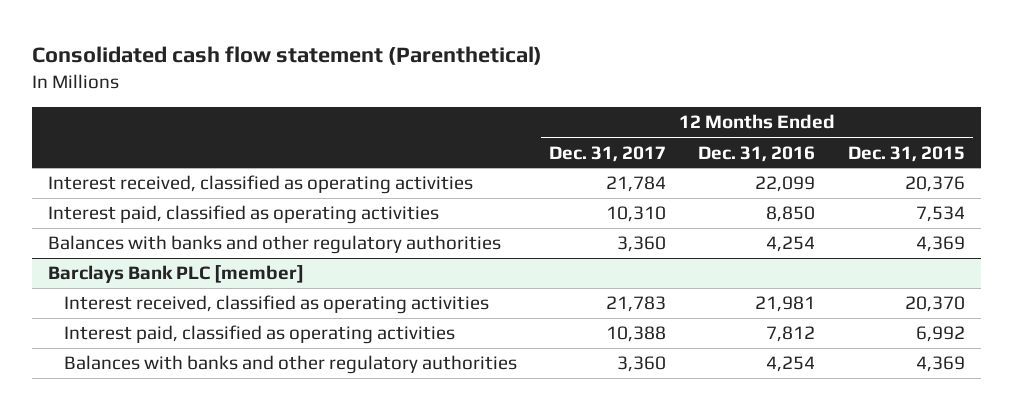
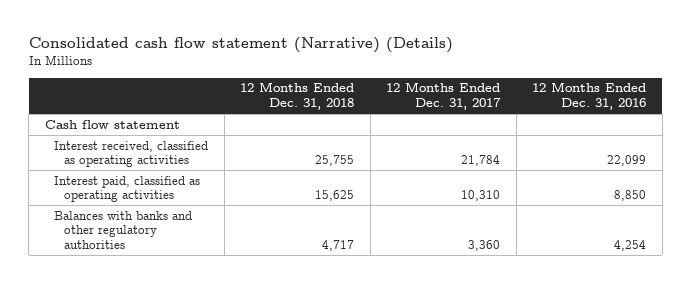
[32,45,543,65] Consolidated cash flow statement (Parenthetical) -> [28,37,453,54] Consolidated cash flow statement (Narrative) (Details)
[847,145,965,162] Dec. 31, 2015 -> none
none -> [240,82,355,111] 12 Months Ended Dec. 31, 2018
none -> [44,119,180,129] Cash flow statement
[48,265,305,284] Barclays Bank PLC [member] -> none
[63,295,489,315] Interest received, classified as operating activities -> none
[63,325,455,345] Interest paid, classified as operating activities -> none
[63,355,517,375] Balances with banks and other regulatory authorities -> none

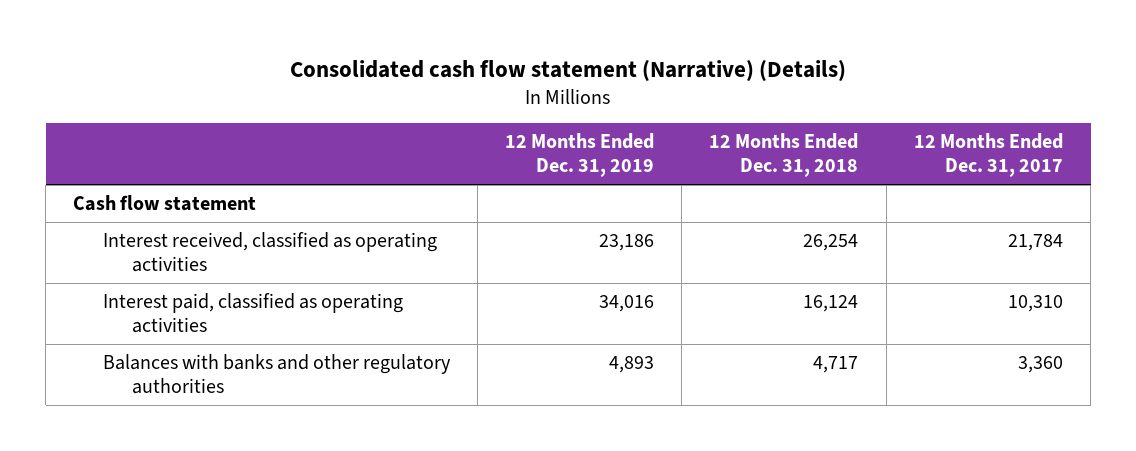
[532,82,647,111] 12 Months Ended Dec. 31, 2016 -> none
none -> [504,133,654,178] 12 Months Ended Dec. 31, 2019
[315,155,355,167] 25,755 -> [803,234,859,252] 26,254
[315,190,355,202] 15,625 -> [803,295,859,313] 16,124

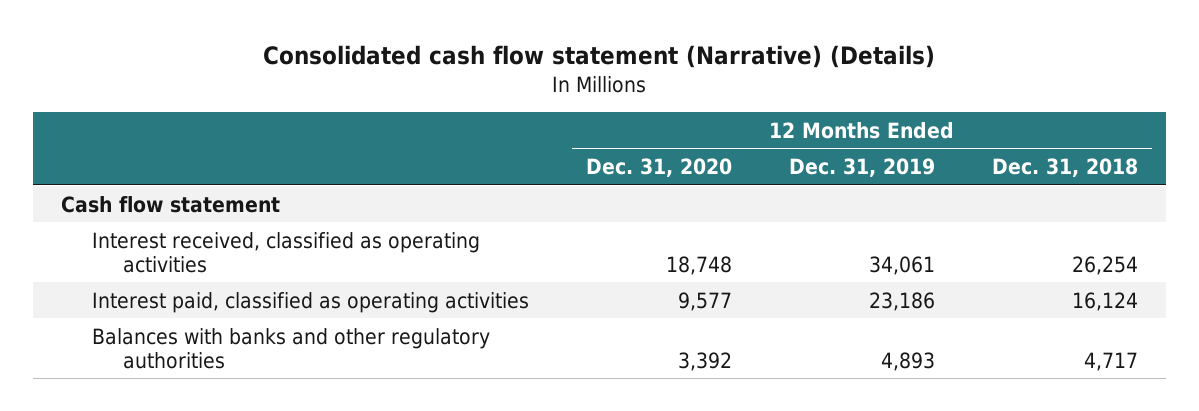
[913,133,1063,178] 12 Months Ended Dec. 31, 2017 -> none
none -> [586,157,733,177] Dec. 31, 2020
[598,234,654,252] 23,186 -> [868,255,935,275] 34,061
[598,295,654,313] 34,016 -> [868,291,935,311] 23,186

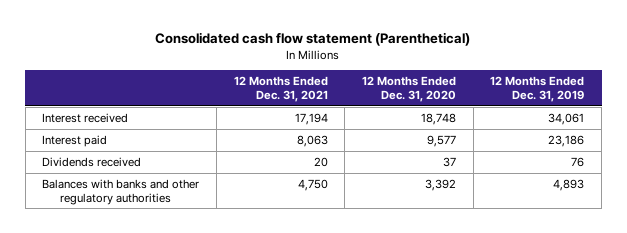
[263,45,936,69] Consolidated cash flow statement (Narrative) (Details) -> [155,32,471,47] Consolidated cash flow statement (Parenthetical)
[991,157,1138,177] Dec. 31, 2018 -> none
none -> [233,76,328,102] 12 Months Ended Dec. 31, 2021
[61,195,281,213] Cash flow statement -> none
[92,231,481,273] Interest received, classified as operating activities -> [42,112,129,123] Interest received
[92,291,530,313] Interest paid, classified as operating activities -> [42,134,108,147] Interest paid
none -> [42,156,142,167] Dividends received

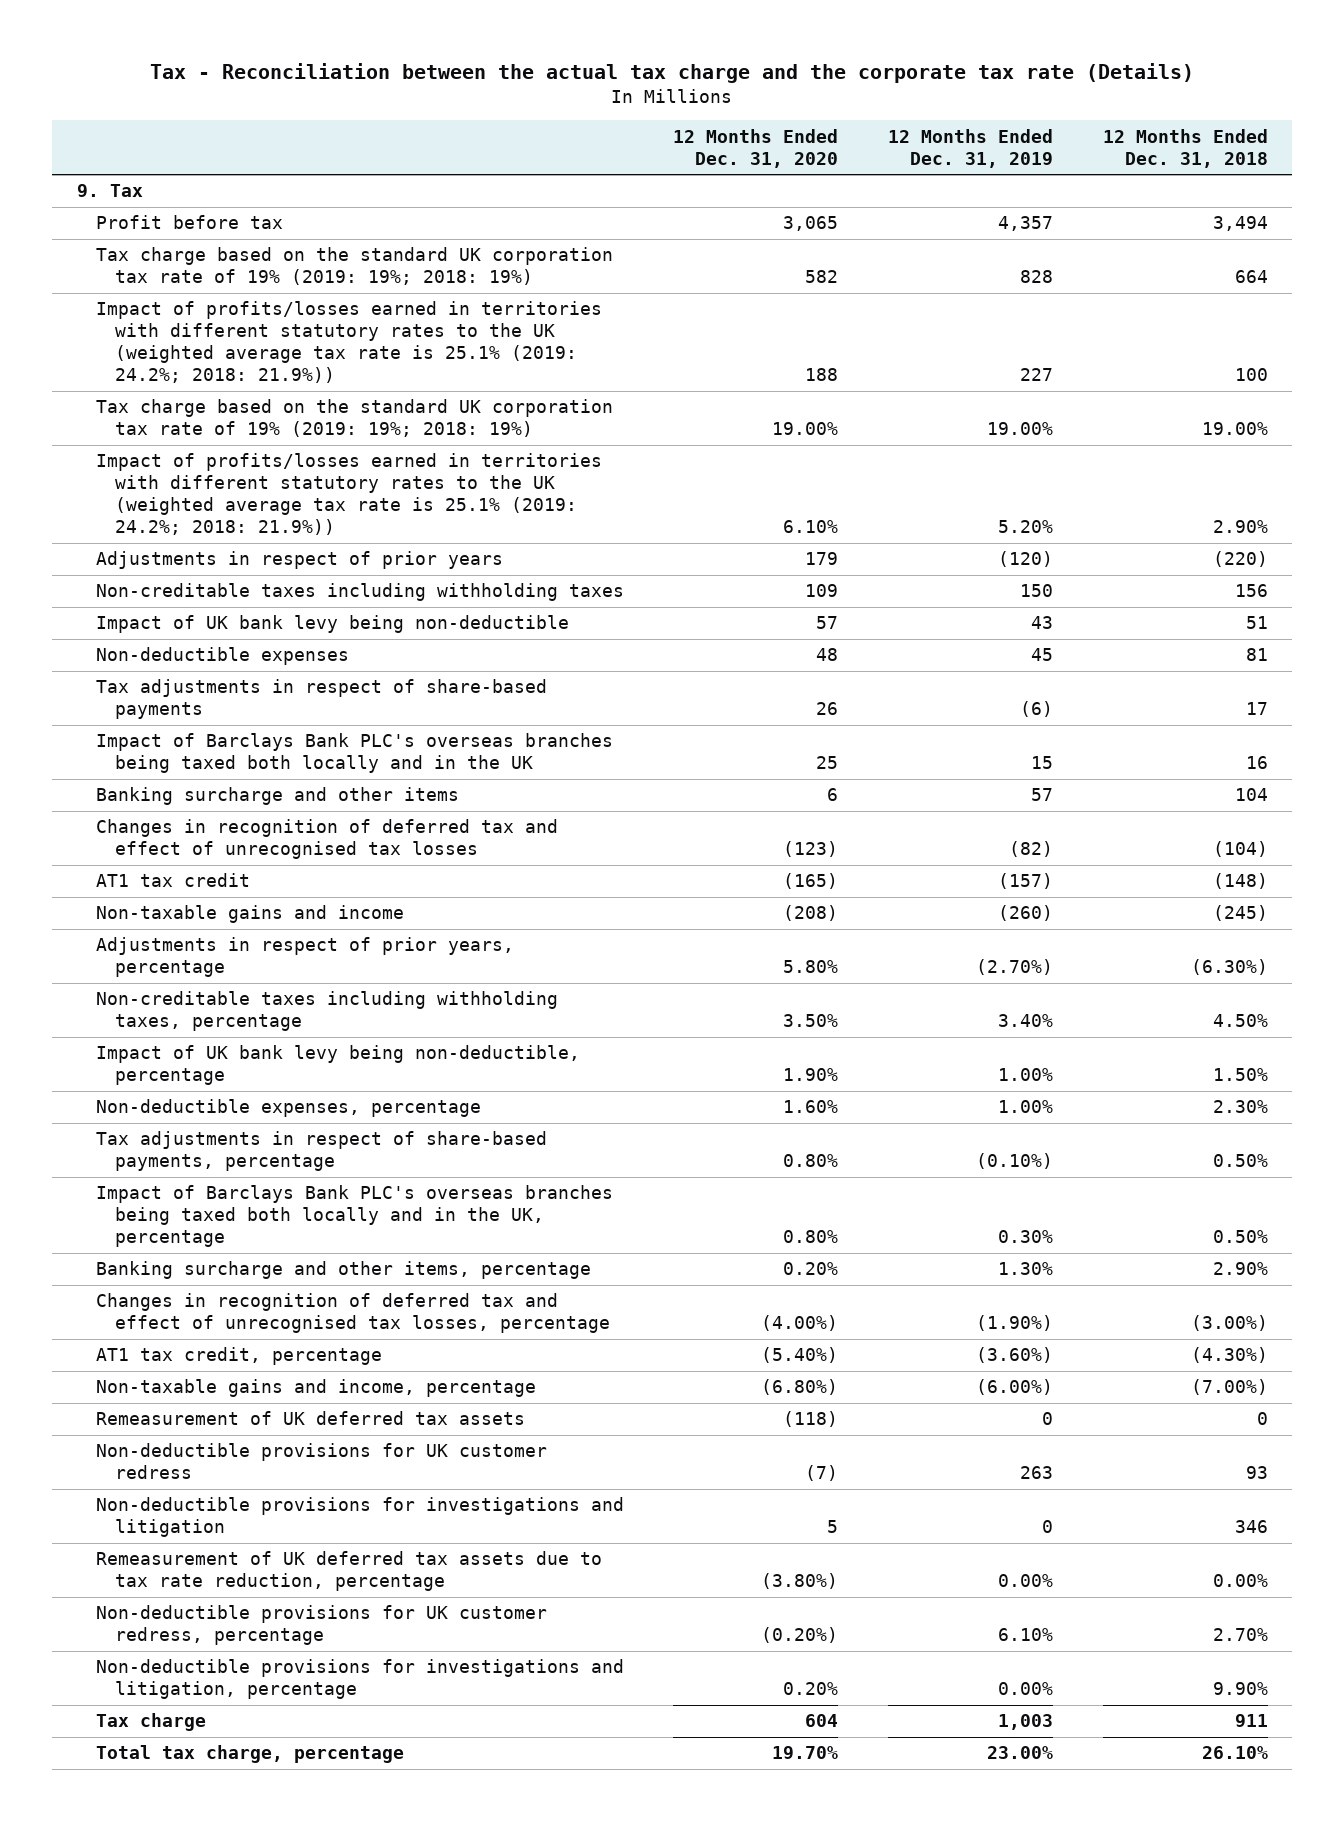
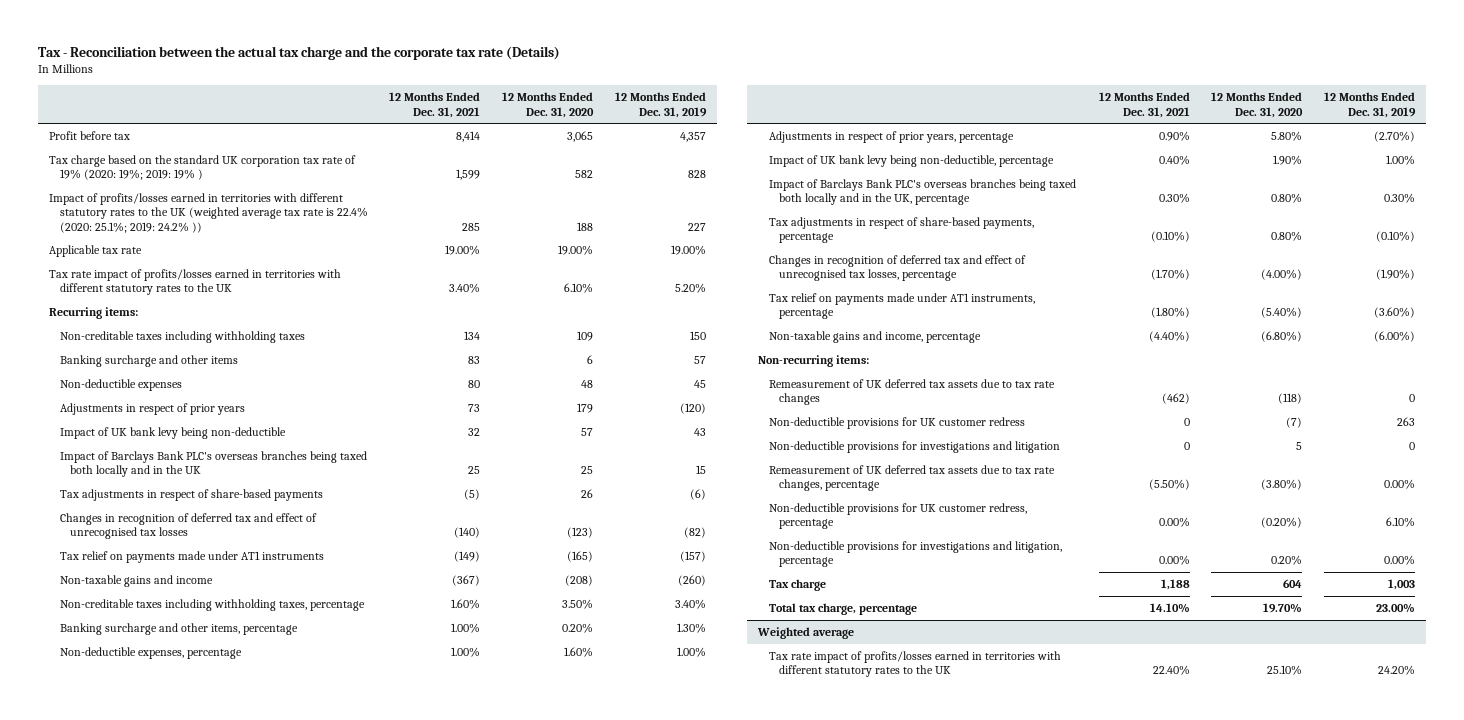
[1102,128,1268,168] 12 Months Ended Dec. 31, 2018 -> none
none -> [389,92,481,118] 12 Months Ended Dec. 31, 2021
[76,184,143,198] 9. Tax -> none
[95,247,613,286] Tax charge based on the standard UK corporation tax rate of 19% (2019: 19%; 2018: 19%) -> [49,154,357,181] Tax charge based on the standard UK corporation tax rate of 19% (2020: 19%; 2019: 19% )
[95,301,602,384] Impact of profits/losses earned in territories with different statutory rates to the UK (weighted average tax rate is 25.1% (2019: 24.2%; 2018: 21.9%)) -> [49,192,368,233] Impact of profits/losses earned in territories with different statutory rates to the UK (weighted average tax rate is 22.4% (2020: 25.1%; 2019: 24.2% ))
[95,399,613,438] Tax charge based on the standard UK corporation tax rate of 19% (2019: 19%; 2018: 19%) -> [49,244,143,257] Applicable tax rate
[95,453,602,536] Impact of profits/losses earned in territories with different statutory rates to the UK (weighted average tax rate is 25.1% (2019: 24.2%; 2018: 21.9%)) -> [49,268,342,296] Tax rate impact of profits/losses earned in territories with different statutory rates to the UK
none -> [49,306,139,319] Recurring items:
[95,787,459,806] Banking surcharge and other items -> [59,354,238,367] Banking surcharge and other items
[95,551,503,570] Adjustments in respect of prior years -> [59,402,245,415] Adjustments in respect of prior years
[95,615,569,634] Impact of UK bank levy being non-deductible -> [59,426,286,439] Impact of UK bank levy being non-deductible
[95,679,547,720] Tax adjustments in respect of share-based payments -> [59,488,323,501] Tax adjustments in respect of share-based payments
[95,873,250,888] AT1 tax credit -> [59,550,324,563] Tax relief on payments made under AT1 instruments
[95,1261,591,1280] Banking surcharge and other items, percentage -> [59,622,298,635] Banking surcharge and other items, percentage
[95,937,514,978] Adjustments in respect of prior years, percentage -> [768,130,1014,143] Adjustments in respect of prior years, percentage
[95,1045,580,1086] Impact of UK bank levy being non-deductible, percentage -> [768,154,1054,167] Impact of UK bank levy being non-deductible, percentage
[95,1131,547,1172] Tax adjustments in respect of share-based payments, percentage -> [768,216,1034,244] Tax adjustments in respect of share-based payments, percentage
[95,1347,382,1366] AT1 tax credit, percentage -> [768,292,1035,320] Tax relief on payments made under AT1 instruments, percentage
none -> [758,354,870,367] Non-recurring items:
[95,1411,525,1426] Remeasurement of UK deferred tax assets -> [768,378,1055,406] Remeasurement of UK deferred tax assets due to tax rate changes
[95,1551,602,1592] Remeasurement of UK deferred tax assets due to tax rate reduction, percentage -> [768,464,1055,492] Remeasurement of UK deferred tax assets due to tax rate changes, percentage
none -> [757,626,855,639] Weighted average
none -> [768,650,1061,678] Tax rate impact of profits/losses earned in territories with different statutory rates to the UK

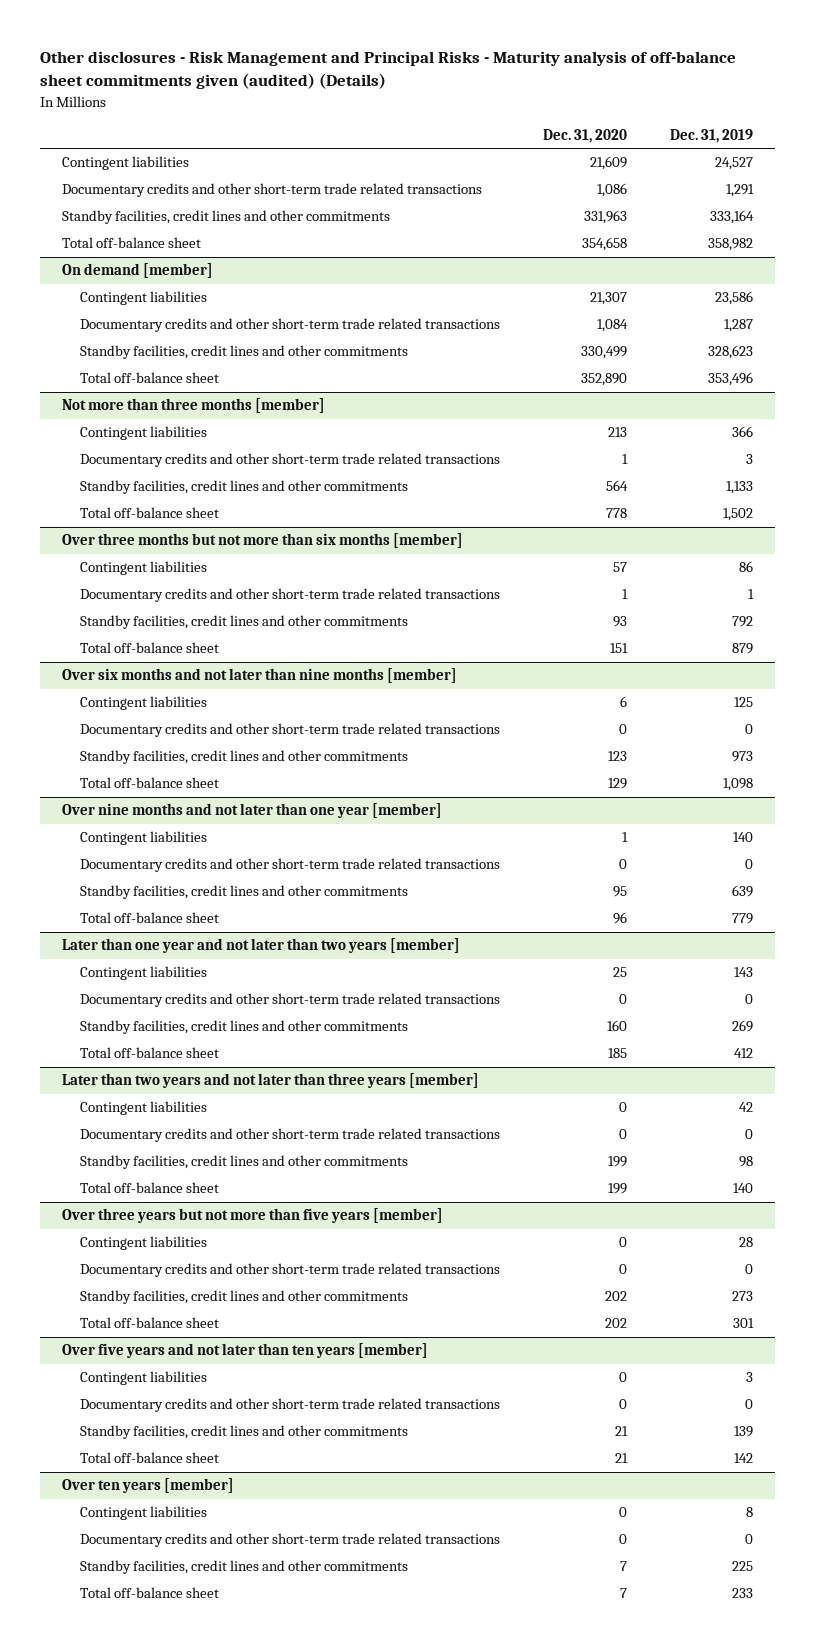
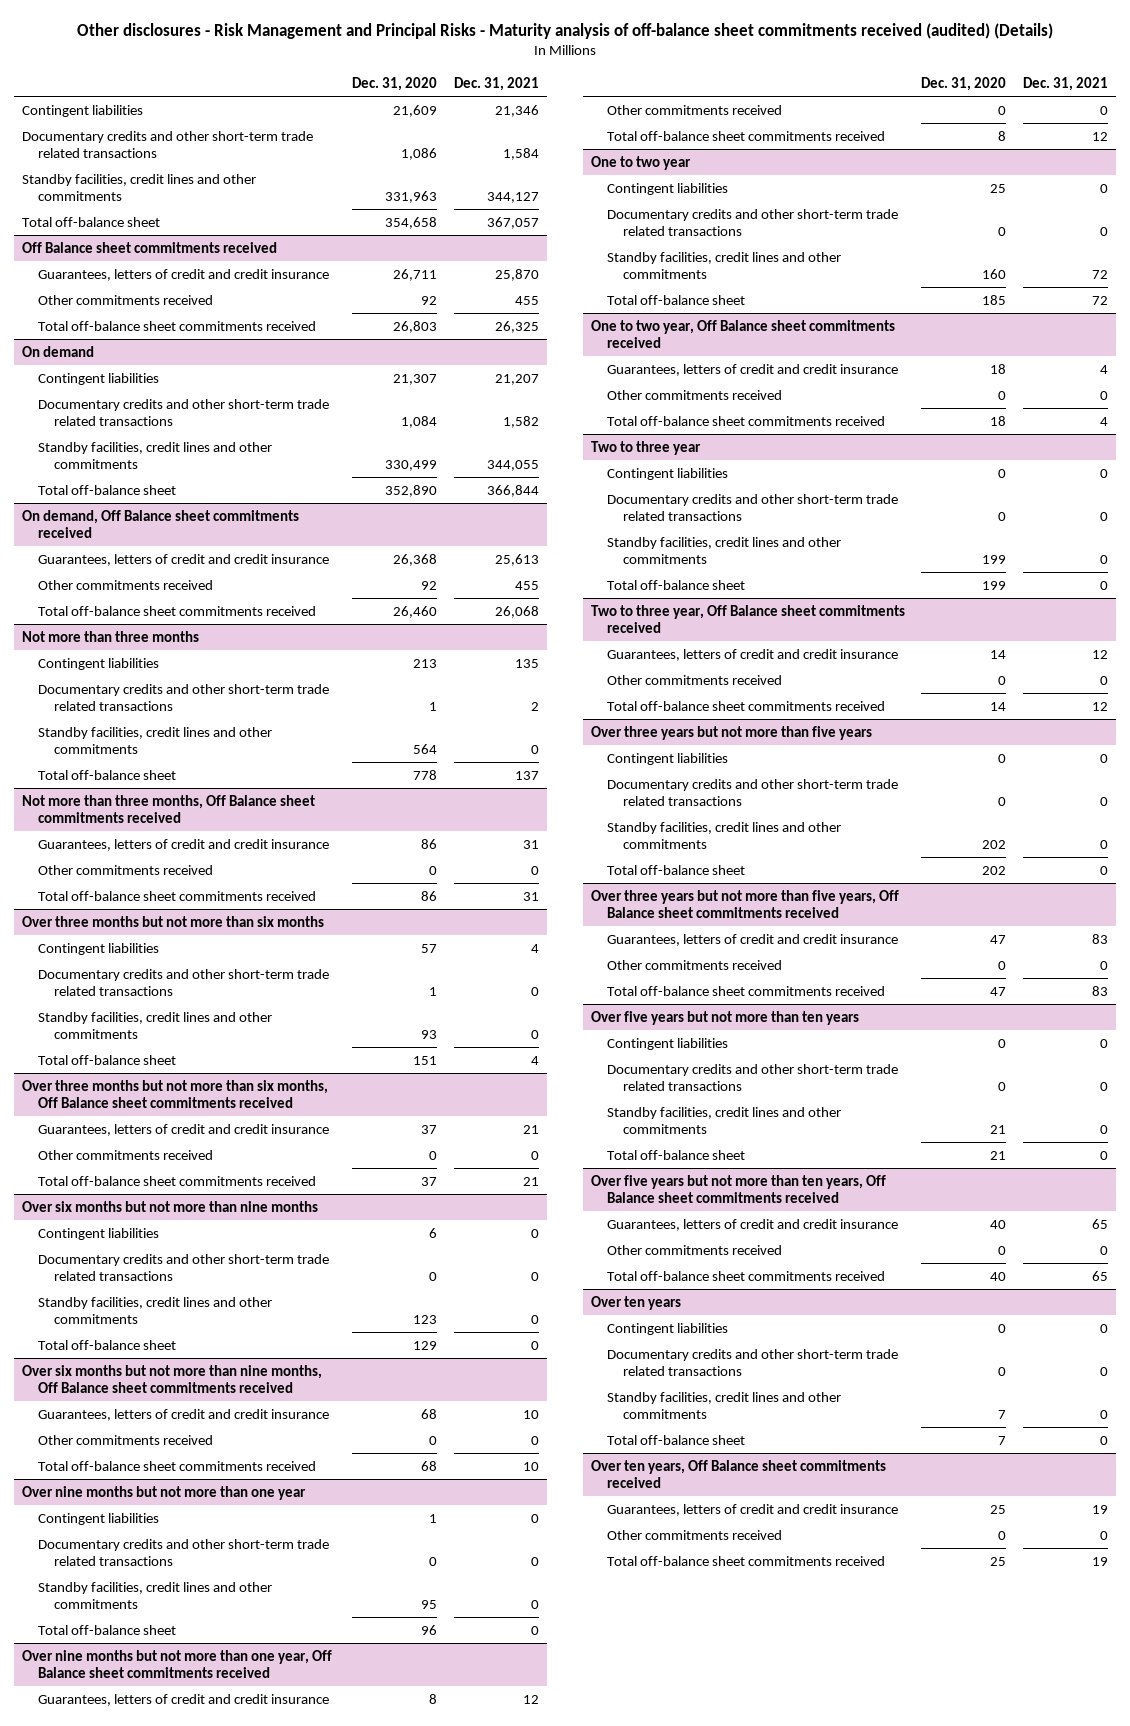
[40,51,737,90] Other disclosures - Risk Management and Principal Risks - Maturity analysis of off-balance sheet commitments given (audited) (Details) -> [76,23,1053,40] Other disclosures - Risk Management and Principal Risks - Maturity analysis of off-balance sheet commitments received (audited) (Details)
[670,128,754,143] Dec. 31, 2019 -> none
none -> [453,76,539,91] Dec. 31, 2021
none -> [21,241,277,253] Off Balance sheet commitments received
none -> [38,268,330,281] Guarantees, letters of credit and credit insurance
none -> [38,294,214,305] Other commitments received
none -> [38,320,317,331] Total off-balance sheet commitments received
[61,263,213,279] On demand [member] -> [21,345,94,357] On demand
none -> [21,509,299,538] On demand, Off Balance sheet commitments received
none -> [38,553,330,566] Guarantees, letters of credit and credit insurance
none -> [38,579,214,590] Other commitments received
none -> [38,605,317,616] Total off-balance sheet commitments received
[61,398,325,414] Not more than three months [member] -> [21,630,199,642] Not more than three months
none -> [21,794,315,823] Not more than three months, Off Balance sheet commitments received
none -> [38,838,330,851] Guarantees, letters of credit and credit insurance
none -> [38,864,214,875] Other commitments received
none -> [38,890,317,901] Total off-balance sheet commitments received
[61,533,463,549] Over three months but not more than six months [member] -> [21,915,324,927] Over three months but not more than six months
none -> [21,1079,328,1108] Over three months but not more than six months, Off Balance sheet commitments received
none -> [38,1123,330,1136] Guarantees, letters of credit and credit insurance
none -> [38,1149,214,1160] Other commitments received
none -> [38,1175,317,1186] Total off-balance sheet commitments received
[61,668,457,684] Over six months and not later than nine months [member] -> [21,1200,318,1212] Over six months but not more than nine months
none -> [21,1364,322,1393] Over six months but not more than nine months, Off Balance sheet commitments received
none -> [38,1408,330,1421] Guarantees, letters of credit and credit insurance
none -> [38,1434,214,1445] Other commitments received
none -> [38,1460,317,1471] Total off-balance sheet commitments received
[61,803,442,819] Over nine months and not later than one year [member] -> [21,1485,306,1500] Over nine months but not more than one year
none -> [21,1649,332,1678] Over nine months but not more than one year, Off Balance sheet commitments received
none -> [38,1693,330,1706] Guarantees, letters of credit and credit insurance
none -> [607,104,783,115] Other commitments received
none -> [607,130,886,141] Total off-balance sheet commitments received
[61,938,460,954] Later than one year and not later than two years [member] -> [591,155,692,170] One to two year
none -> [591,319,896,348] One to two year, Off Balance sheet commitments received
none -> [607,363,899,376] Guarantees, letters of credit and credit insurance
none -> [607,389,783,400] Other commitments received
none -> [607,415,886,426] Total off-balance sheet commitments received
[61,1073,479,1089] Later than two years and not later than three years [member] -> [591,440,702,455] Two to three year
none -> [591,604,906,633] Two to three year, Off Balance sheet commitments received
none -> [607,648,899,661] Guarantees, letters of credit and credit insurance
none -> [607,674,783,685] Other commitments received
none -> [607,700,886,711] Total off-balance sheet commitments received
[61,1208,443,1224] Over three years but not more than five years [member] -> [591,725,873,740] Over three years but not more than five years
none -> [591,889,900,918] Over three years but not more than five years, Off Balance sheet commitments received
none -> [607,933,899,946] Guarantees, letters of credit and credit insurance
none -> [607,959,783,970] Other commitments received
none -> [607,985,886,996] Total off-balance sheet commitments received
[61,1343,428,1359] Over five years and not later than ten years [member] -> [591,1010,860,1025] Over five years but not more than ten years
none -> [591,1174,887,1203] Over five years but not more than ten years, Off Balance sheet commitments received
none -> [607,1218,899,1231] Guarantees, letters of credit and credit insurance
none -> [607,1244,783,1255] Other commitments received
none -> [607,1270,886,1281] Total off-balance sheet commitments received
[61,1478,234,1494] Over ten years [member] -> [591,1295,682,1310] Over ten years
none -> [591,1459,887,1488] Over ten years, Off Balance sheet commitments received
none -> [607,1503,899,1516] Guarantees, letters of credit and credit insurance
none -> [607,1529,783,1540] Other commitments received
none -> [607,1555,886,1566] Total off-balance sheet commitments received

